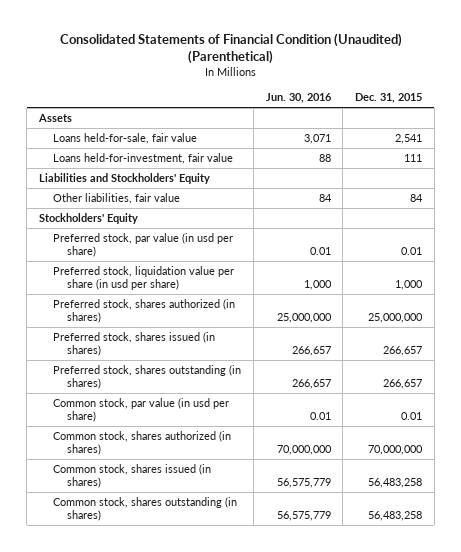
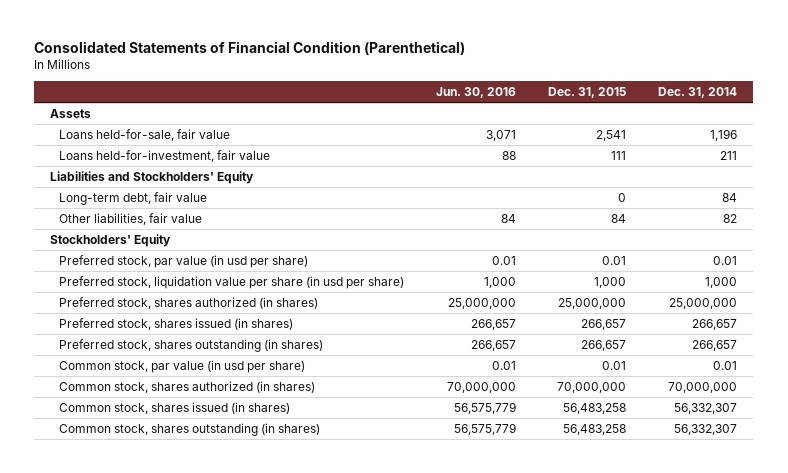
[59,33,402,65] Consolidated Statements of Financial Condition (Unaudited) (Parenthetical) -> [34,40,466,55] Consolidated Statements of Financial Condition (Parenthetical)
none -> [658,87,738,99] Dec. 31, 2014
none -> [58,192,207,206] Long-term debt, fair value

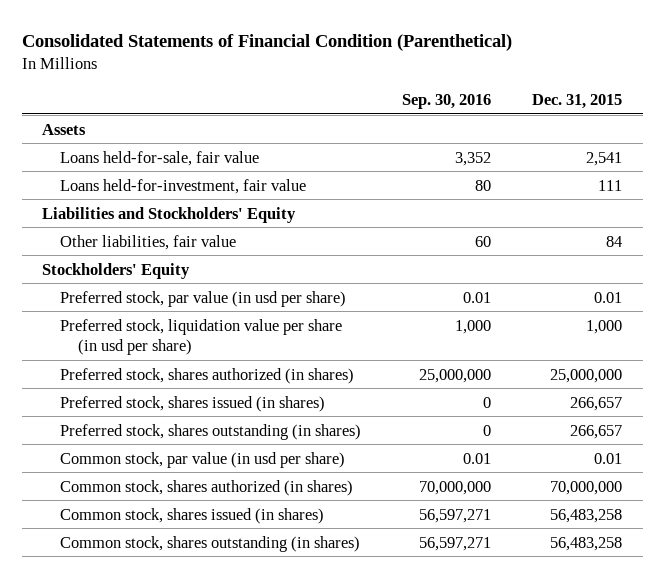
[436,87,517,99] Jun. 30, 2016 -> none
[658,87,738,99] Dec. 31, 2014 -> none
none -> [402,93,492,109] Sep. 30, 2016
[58,192,207,206] Long-term debt, fair value -> none

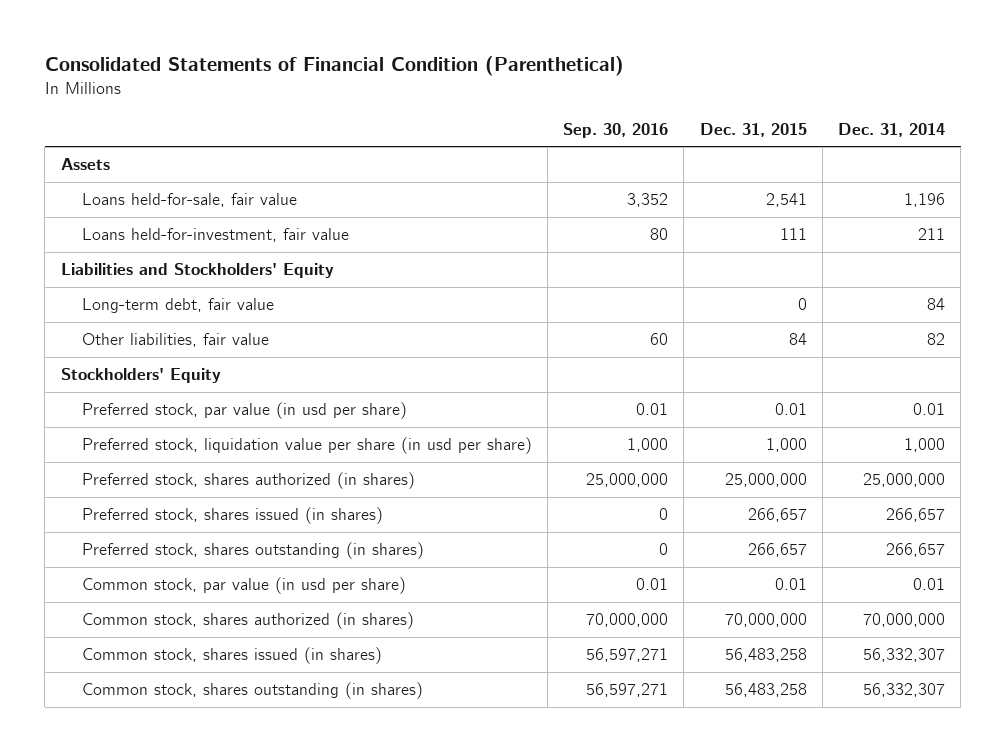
none -> [837,122,945,137] Dec. 31, 2014
none -> [81,298,274,314] Long-term debt, fair value

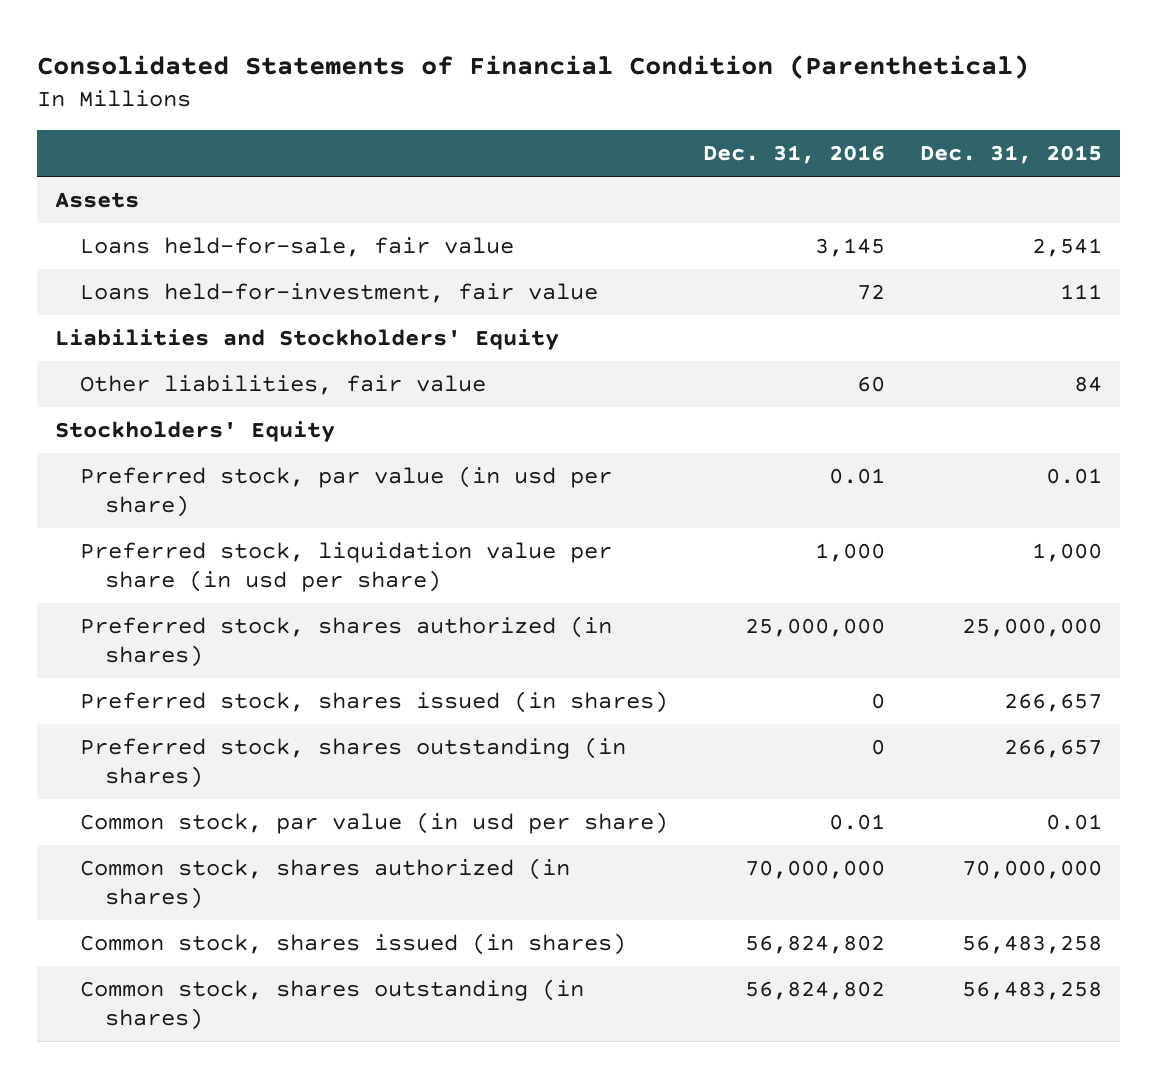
[563,122,669,138] Sep. 30, 2016 -> none
[837,122,945,137] Dec. 31, 2014 -> none
none -> [703,145,886,165] Dec. 31, 2016
[81,298,274,314] Long-term debt, fair value -> none

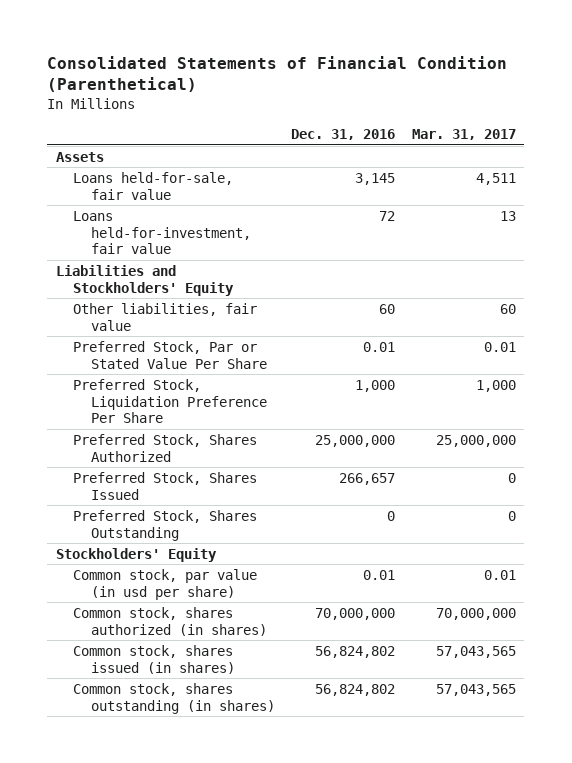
[920,145,1103,165] Dec. 31, 2015 -> none
none -> [412,128,517,140] Mar. 31, 2017
none -> [73,340,267,369] Preferred Stock, Par or Stated Value Per Share
none -> [73,378,267,424] Preferred Stock, Liquidation Preference Per Share
none -> [73,433,258,462] Preferred Stock, Shares Authorized
none -> [73,471,258,500] Preferred Stock, Shares Issued
none -> [73,509,258,541] Preferred Stock, Shares Outstanding
[79,466,612,517] Preferred stock, par value (in usd per share) -> none
[79,542,612,592] Preferred stock, liquidation value per share (in usd per share) -> none
[79,616,612,667] Preferred stock, shares authorized (in shares) -> none
[79,691,668,714] Preferred stock, shares issued (in shares) -> none
[79,737,626,788] Preferred stock, shares outstanding (in shares) -> none

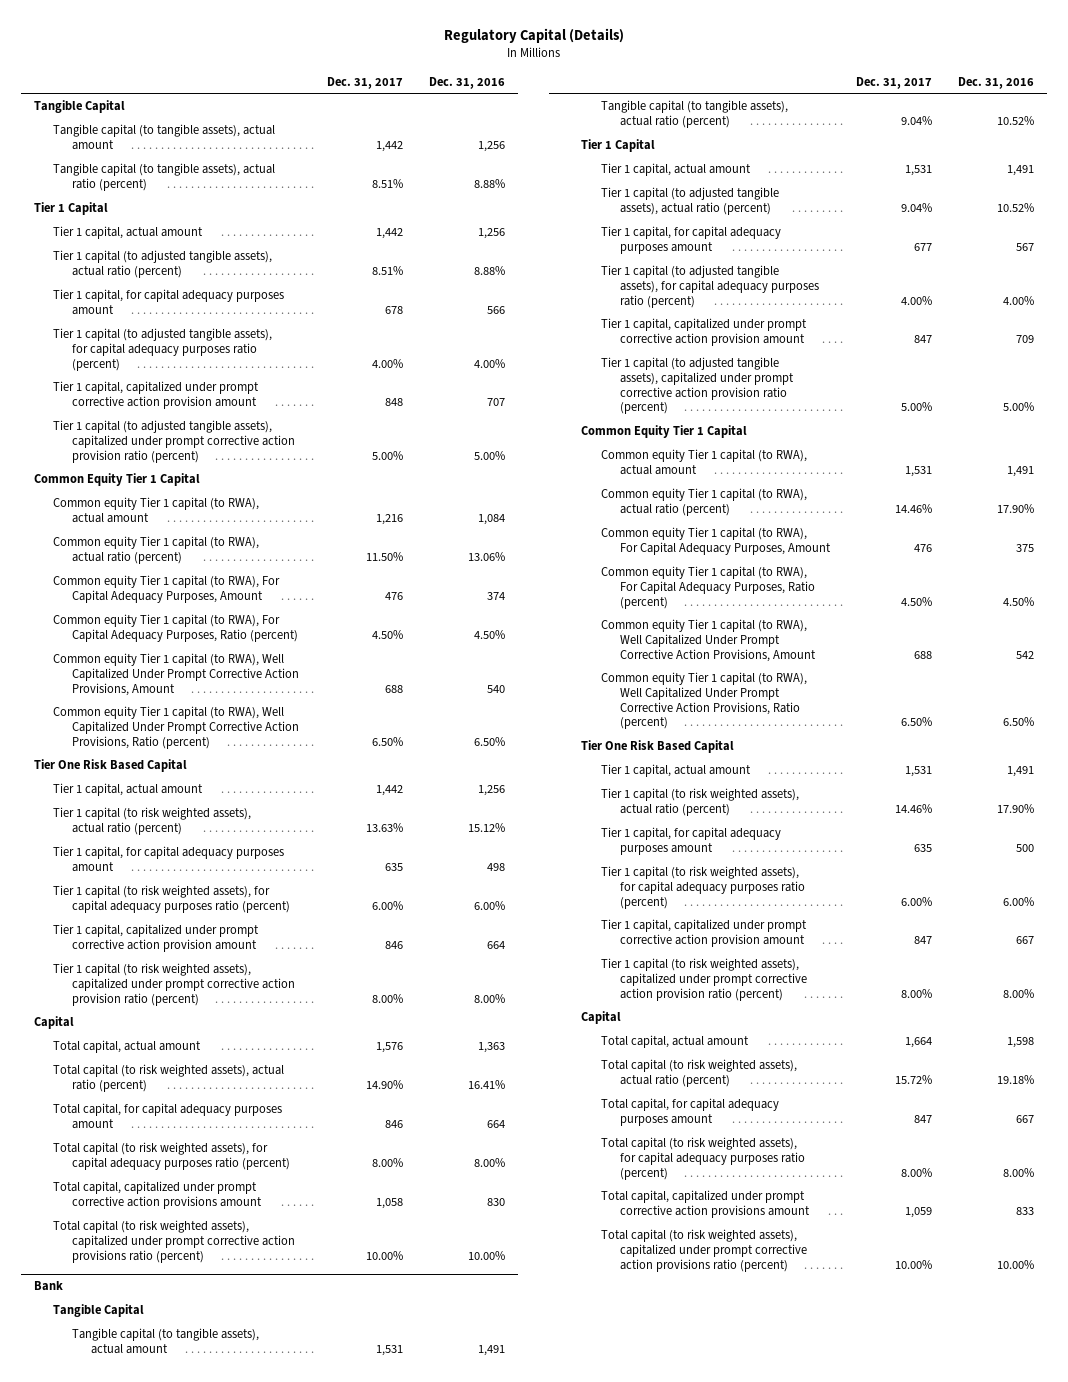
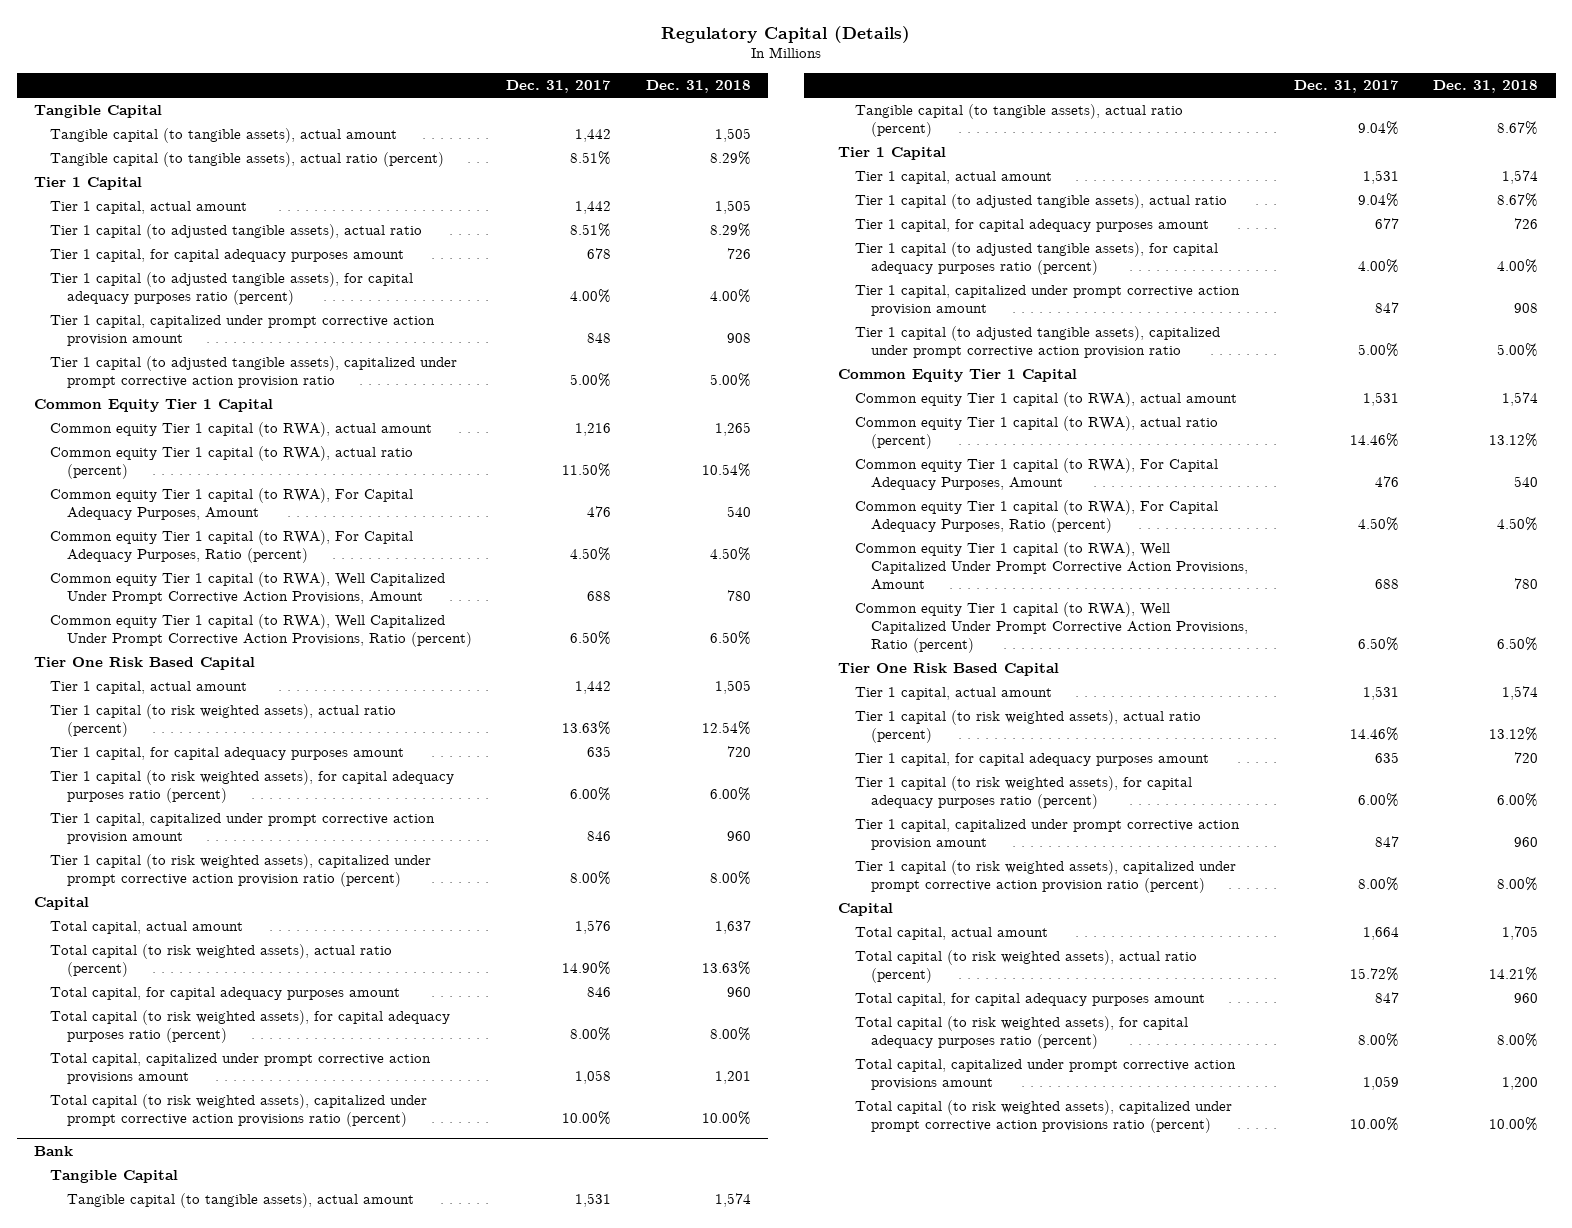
[429,76,506,89] Dec. 31, 2016 -> none
none -> [645,79,751,93] Dec. 31, 2018
[52,250,272,278] Tier 1 capital (to adjusted tangible assets), actual ratio (percent) -> [50,224,423,240] Tier 1 capital (to adjusted tangible assets), actual ratio
[52,420,296,463] Tier 1 capital (to adjusted tangible assets), capitalized under prompt corrective action provision ratio (percent) -> [50,356,458,388] Tier 1 capital (to adjusted tangible assets), capitalized under prompt corrective action provision ratio
[600,187,779,215] Tier 1 capital (to adjusted tangible assets), actual ratio (percent) -> [854,194,1227,210] Tier 1 capital (to adjusted tangible assets), actual ratio
[600,357,794,415] Tier 1 capital (to adjusted tangible assets), capitalized under prompt corrective action provision ratio (percent) -> [854,326,1220,358] Tier 1 capital (to adjusted tangible assets), capitalized under prompt corrective action provision ratio

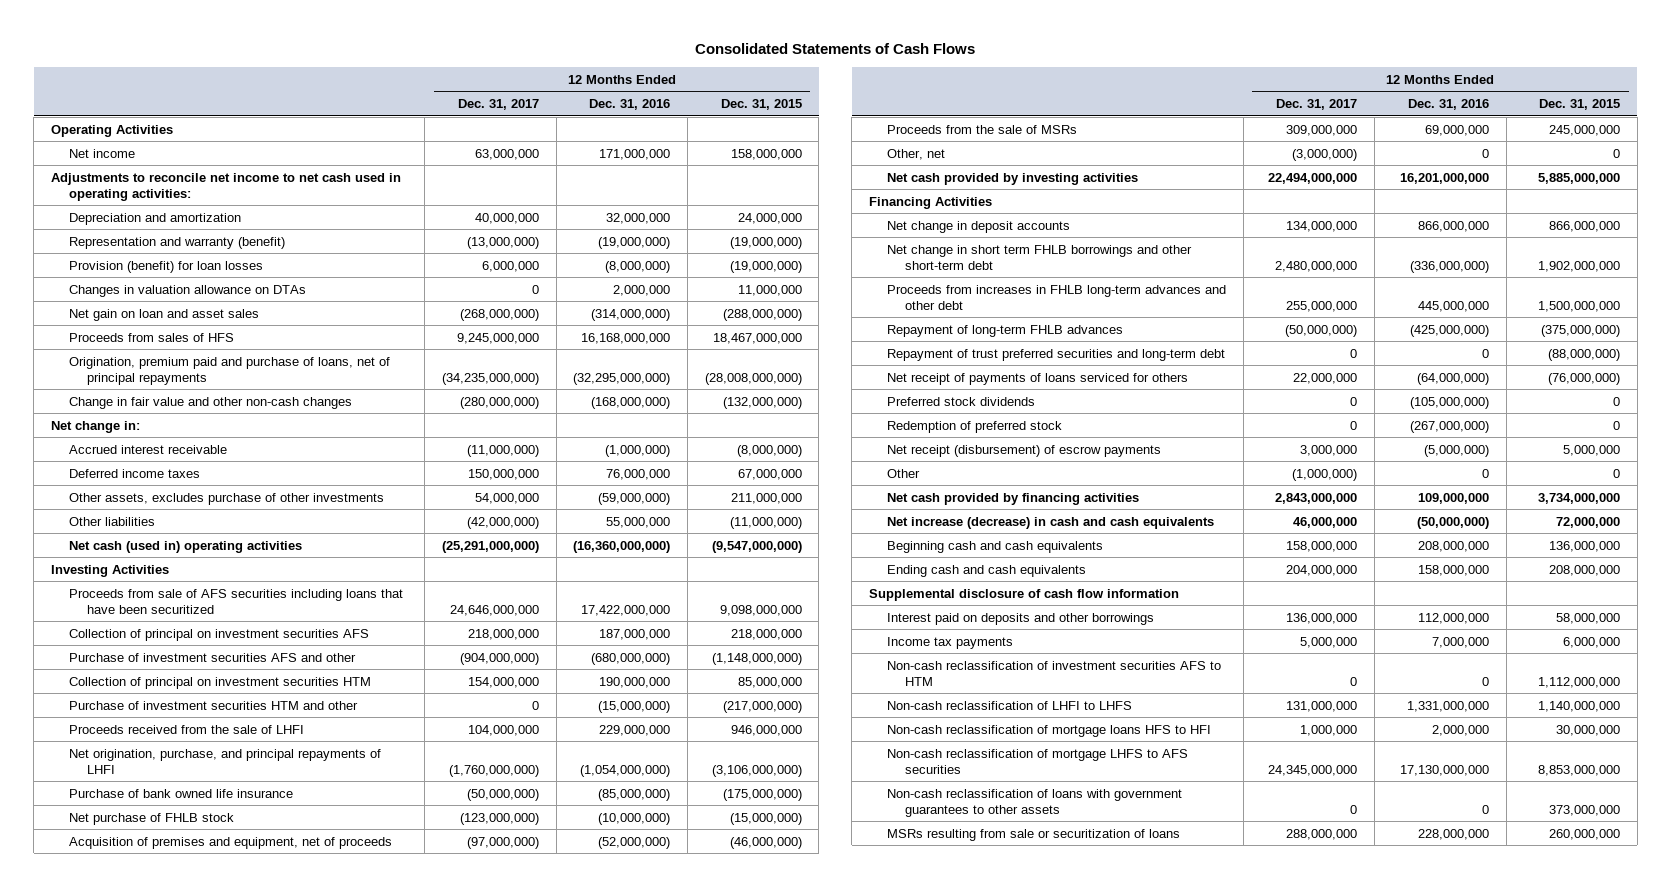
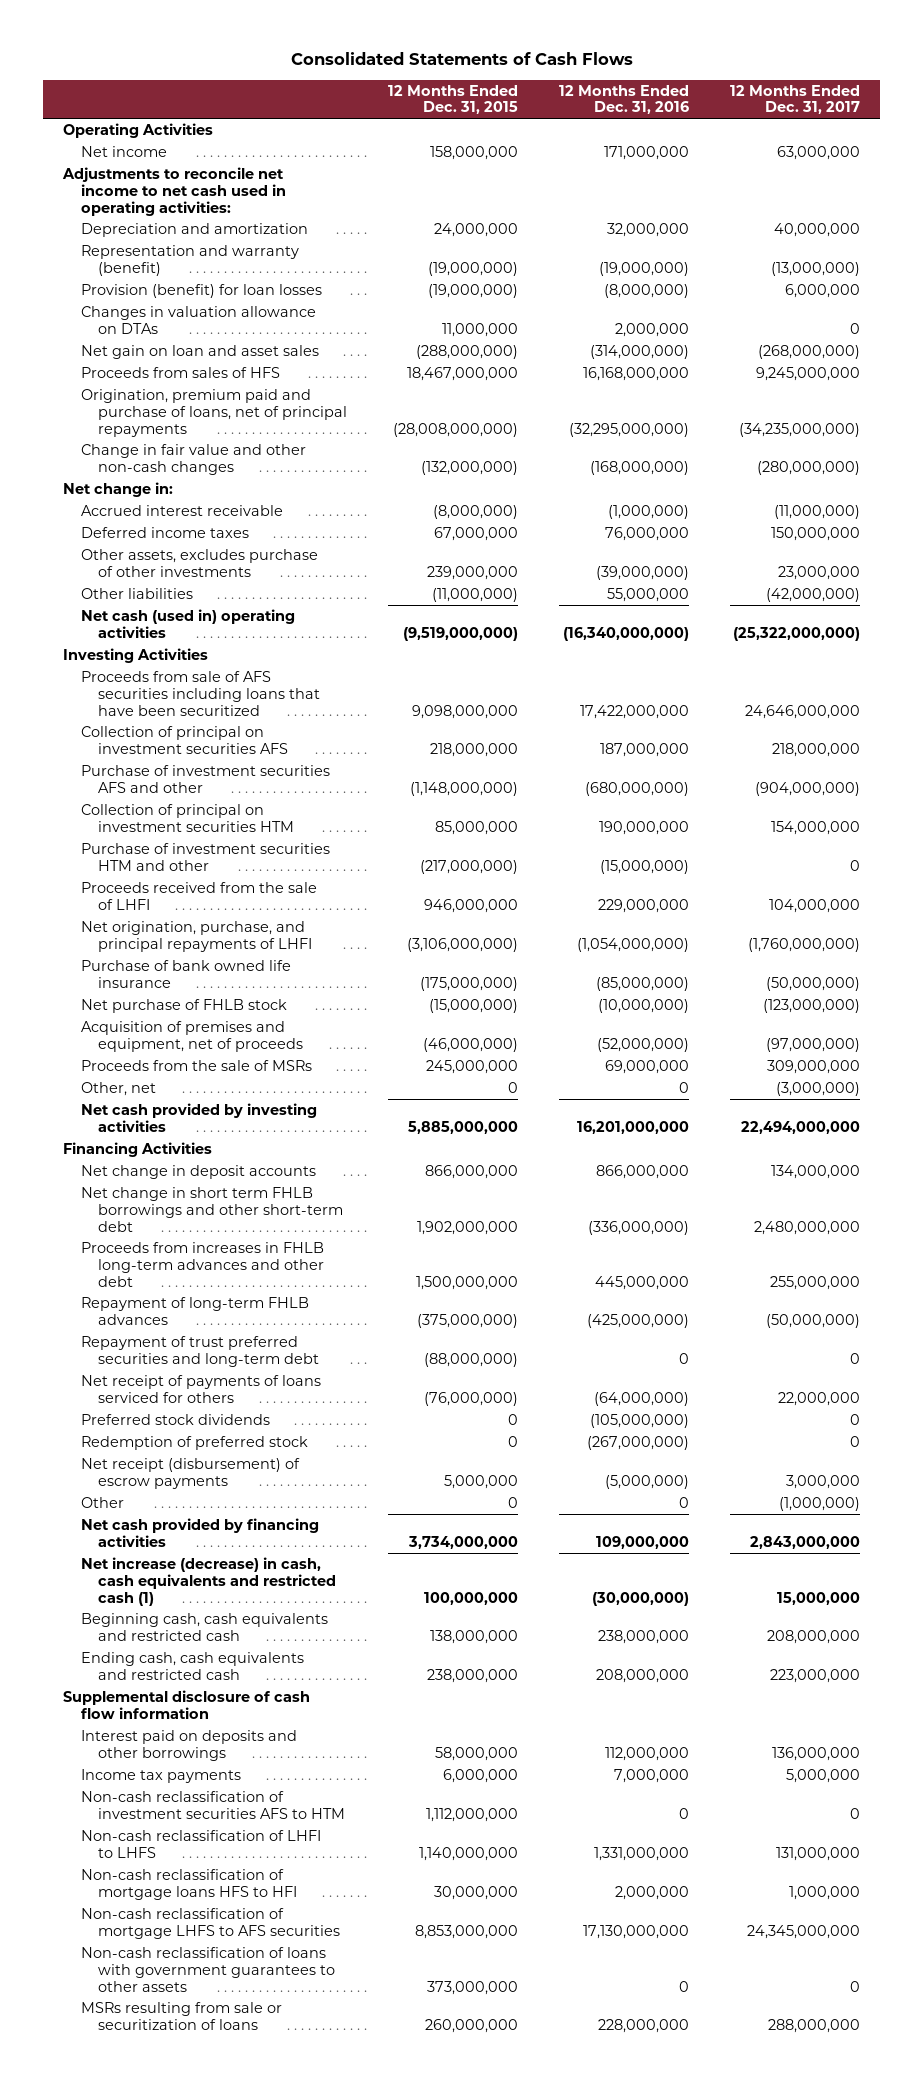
[475,492,540,504] 54,000,000 -> [777,565,860,580] 23,000,000
[598,492,671,505] (59,000,000) -> [595,565,689,580] (39,000,000)
[730,492,802,504] 211,000,000 -> [426,565,518,580] 239,000,000
[442,540,540,553] (25,291,000,000) -> [732,626,860,641] (25,322,000,000)
[573,540,671,553] (16,360,000,000) -> [562,626,689,641] (16,340,000,000)
[711,540,802,553] (9,547,000,000) -> [402,626,518,641] (9,519,000,000)
[887,516,1215,529] Net increase (decrease) in cash and cash equivalents -> [80,1556,336,1606] Net increase (decrease) in cash, cash equivalents and restricted cash (1)
[1293,516,1358,528] 46,000,000 -> [776,1591,860,1605] 15,000,000
[1416,516,1489,529] (50,000,000) -> [591,1591,689,1606] (30,000,000)
[1556,516,1621,528] 72,000,000 -> [423,1591,518,1605] 100,000,000
[887,540,1104,553] Beginning cash and cash equivalents -> [80,1612,328,1641] Beginning cash, cash equivalents and restricted cash
[1286,540,1358,552] 158,000,000 -> [766,1629,860,1644] 208,000,000
[1417,540,1489,552] 208,000,000 -> [597,1629,689,1644] 238,000,000
[1549,540,1621,552] 136,000,000 -> [429,1629,518,1644] 138,000,000
[887,564,1087,577] Ending cash and cash equivalents -> [80,1651,304,1680] Ending cash, cash equivalents and restricted cash
[1286,564,1358,576] 204,000,000 -> [769,1668,860,1683] 223,000,000
[1417,564,1489,576] 158,000,000 -> [595,1668,689,1683] 208,000,000
[1549,564,1621,576] 208,000,000 -> [426,1668,518,1683] 238,000,000

